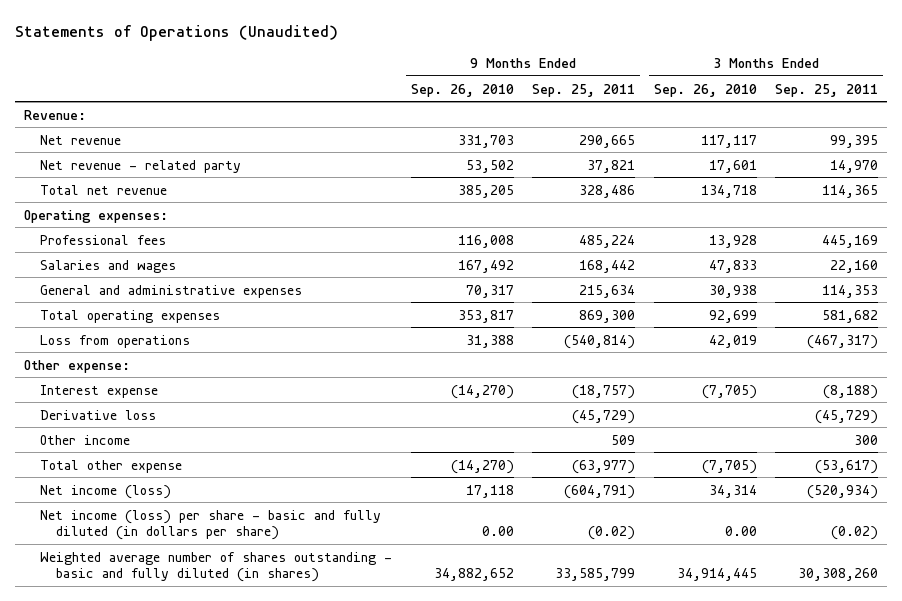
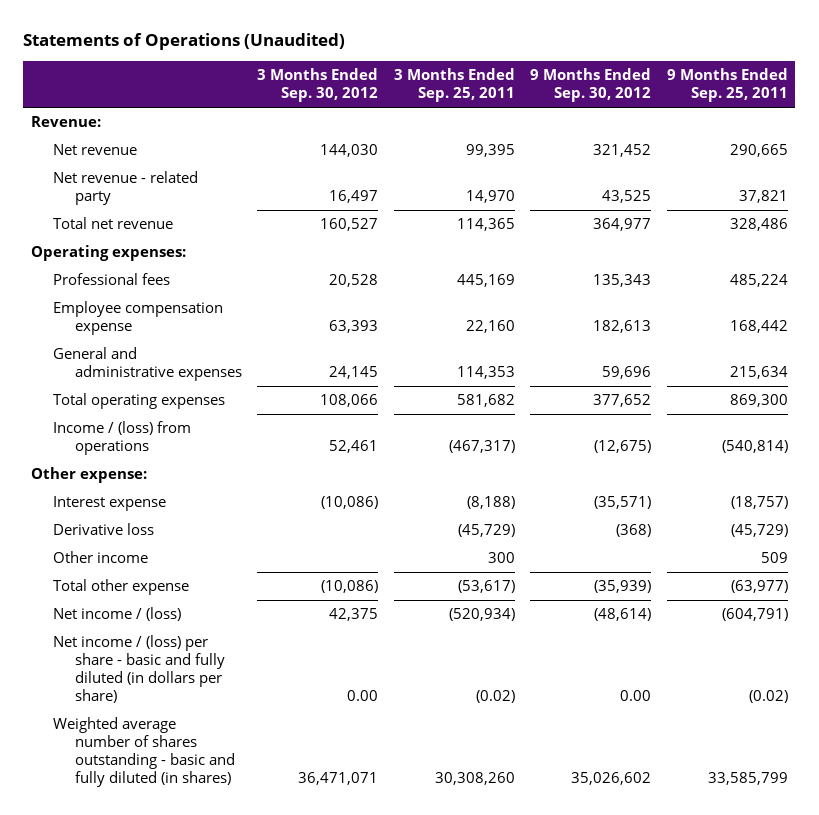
[410,83,514,97] Sep. 26, 2010 -> none
[653,83,757,97] Sep. 26, 2010 -> none
none -> [257,68,379,103] 3 Months Ended Sep. 30, 2012
none -> [530,68,652,103] 9 Months Ended Sep. 30, 2012
[40,259,177,273] Salaries and wages -> [53,301,224,336] Employee compensation expense
[40,334,191,348] Loss from operations -> [53,421,192,456] Income / (loss) from operations
[40,484,172,499] Net income (loss) -> [53,607,182,622] Net income / (loss)
[40,509,382,541] Net income (loss) per share - basic and fully diluted (in dollars per share) -> [53,635,226,704] Net income / (loss) per share - basic and fully diluted (in dollars per share)

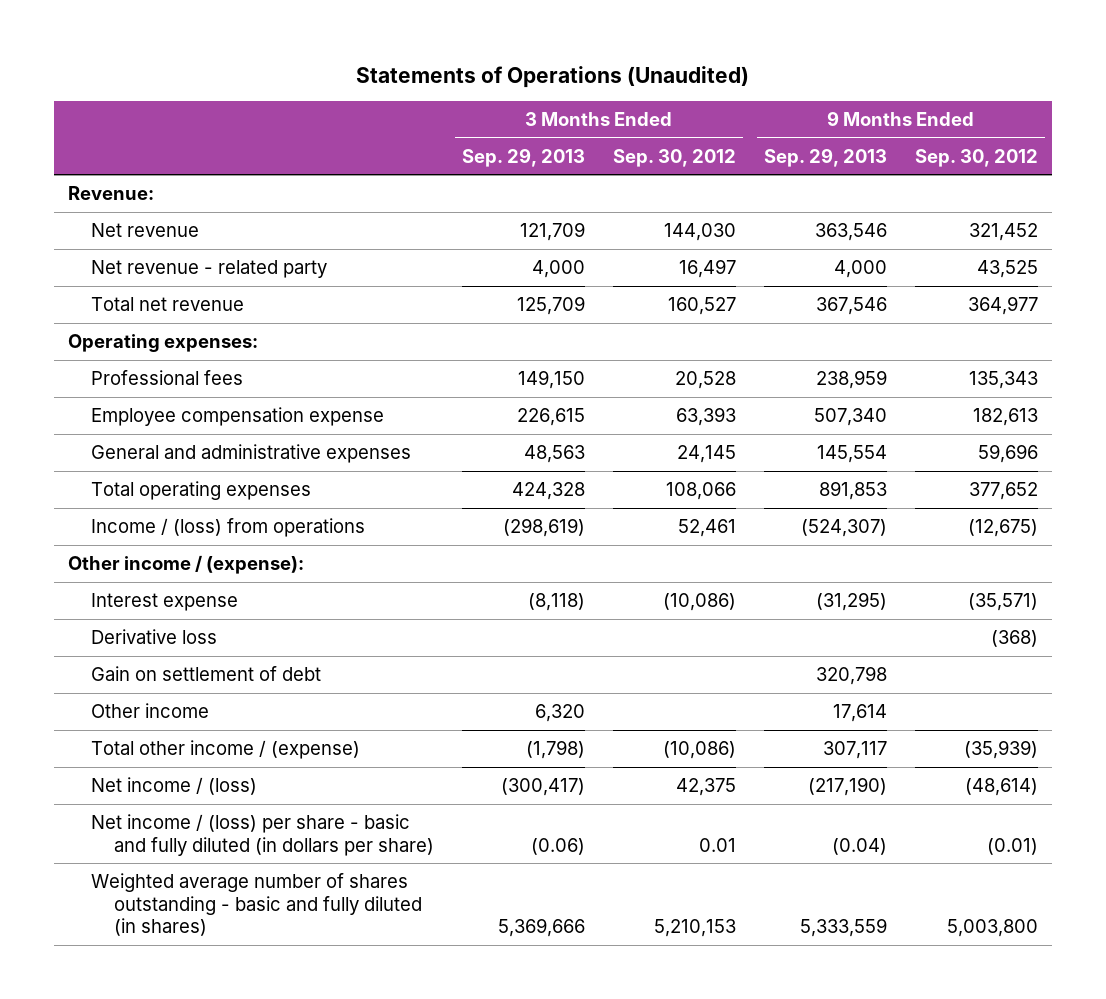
[393,68,515,103] 3 Months Ended Sep. 25, 2011 -> none
[666,68,788,103] 9 Months Ended Sep. 25, 2011 -> none
none -> [461,147,585,167] Sep. 29, 2013
none -> [764,147,888,167] Sep. 29, 2013
[31,467,148,484] Other expense: -> [68,555,305,575] Other income / (expense):
none -> [91,666,322,682] Gain on settlement of debt
[53,579,190,596] Total other expense -> [91,740,361,760] Total other income / (expense)
[347,690,379,702] 0.00 -> [699,837,737,852] 0.01
[620,690,652,702] 0.00 -> [987,837,1039,855] (0.01)
[298,772,379,786] 36,471,071 -> [654,919,737,938] 5,210,153
[571,772,652,786] 35,026,602 -> [947,919,1039,938] 5,003,800

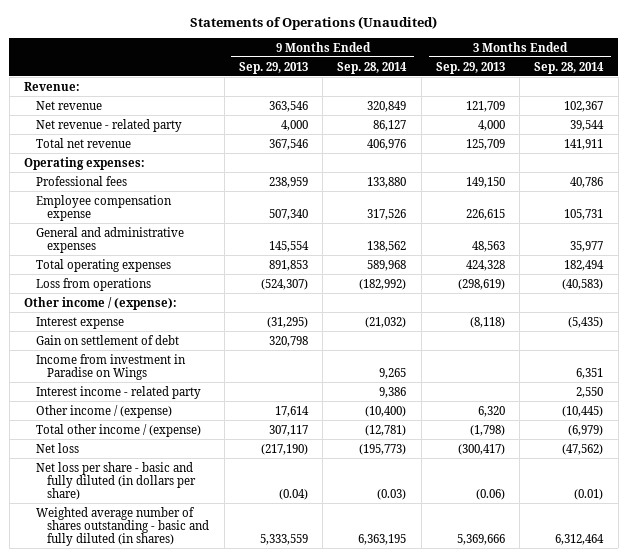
[613,148,737,167] Sep. 30, 2012 -> none
[915,148,1039,167] Sep. 30, 2012 -> none
none -> [337,61,408,74] Sep. 28, 2014
none -> [534,61,605,74] Sep. 28, 2014
[91,518,366,538] Income / (loss) from operations -> [35,277,151,291] Loss from operations
[91,629,218,645] Derivative loss -> none
none -> [35,353,186,380] Income from investment in Paradise on Wings
none -> [35,385,201,399] Interest income - related party
[91,703,210,719] Other income -> [35,404,172,418] Other income / (expense)
[91,777,258,796] Net income / (loss) -> [35,442,79,453] Net loss
[91,814,434,856] Net income / (loss) per share - basic and fully diluted (in dollars per share) -> [35,461,197,500] Net loss per share - basic and fully diluted (in dollars per share)

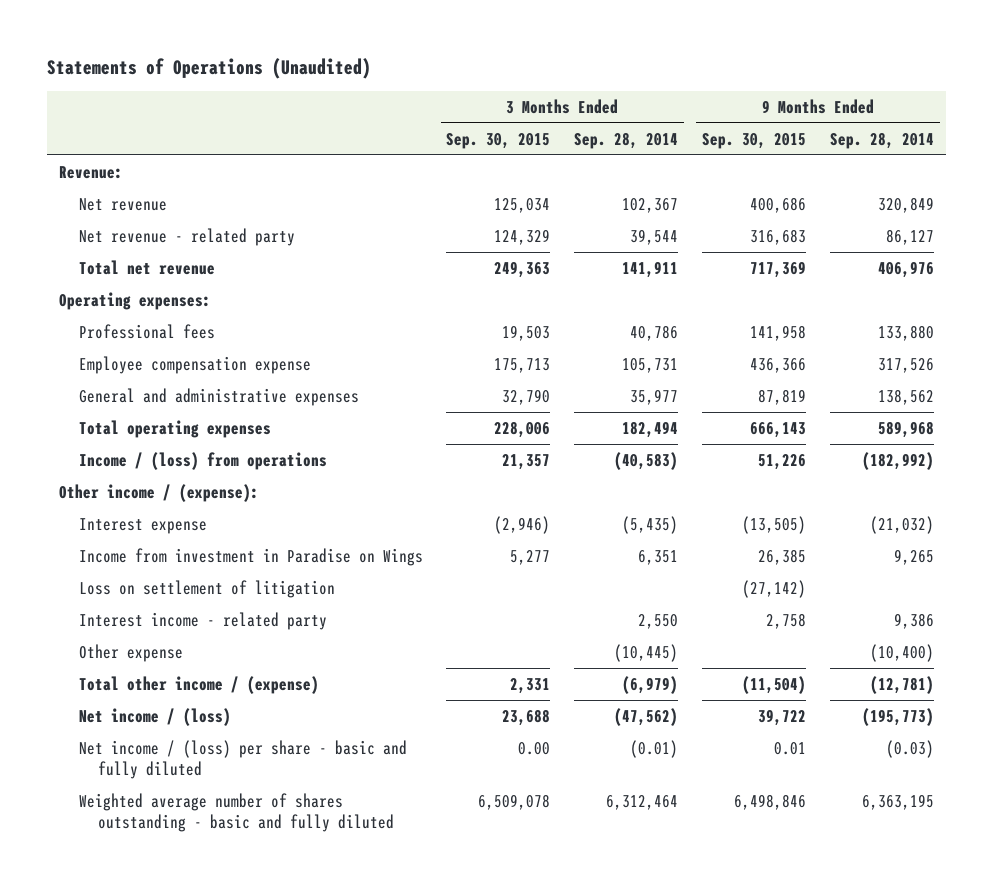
[238,61,308,74] Sep. 29, 2013 -> none
[435,61,505,74] Sep. 29, 2013 -> none
none -> [446,132,551,149] Sep. 30, 2015
none -> [702,132,807,149] Sep. 30, 2015
[35,277,151,291] Loss from operations -> [78,451,327,470] Income / (loss) from operations
[35,334,179,345] Gain on settlement of debt -> none
none -> [78,579,335,598] Loss on settlement of litigation
[35,404,172,418] Other income / (expense) -> [78,643,183,662] Other expense
[35,442,79,453] Net loss -> [78,707,231,726] Net income / (loss)
[35,461,197,500] Net loss per share - basic and fully diluted (in dollars per share) -> [78,739,407,780] Net income / (loss) per share - basic and fully diluted
[35,506,210,546] Weighted average number of shares outstanding - basic and fully diluted (in shares) -> [78,792,395,833] Weighted average number of shares outstanding - basic and fully diluted

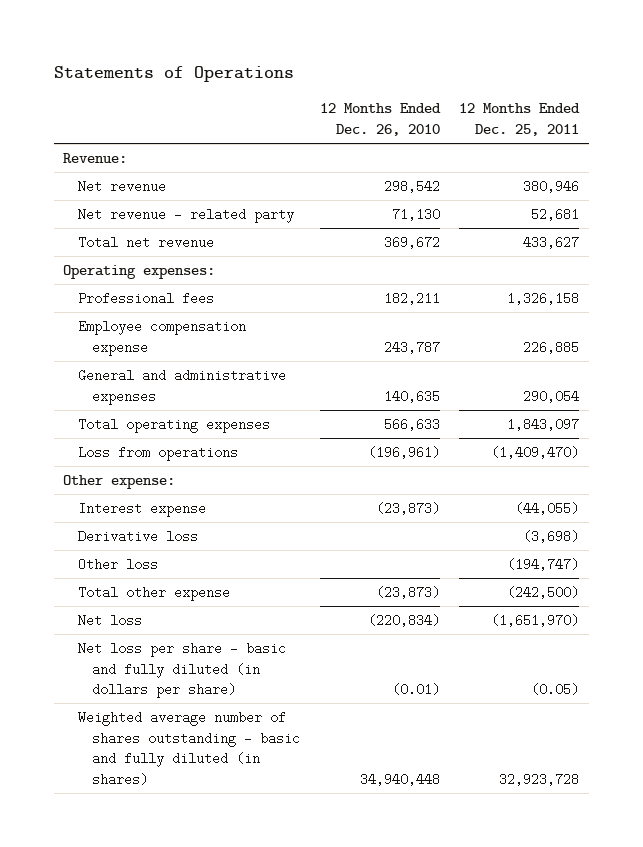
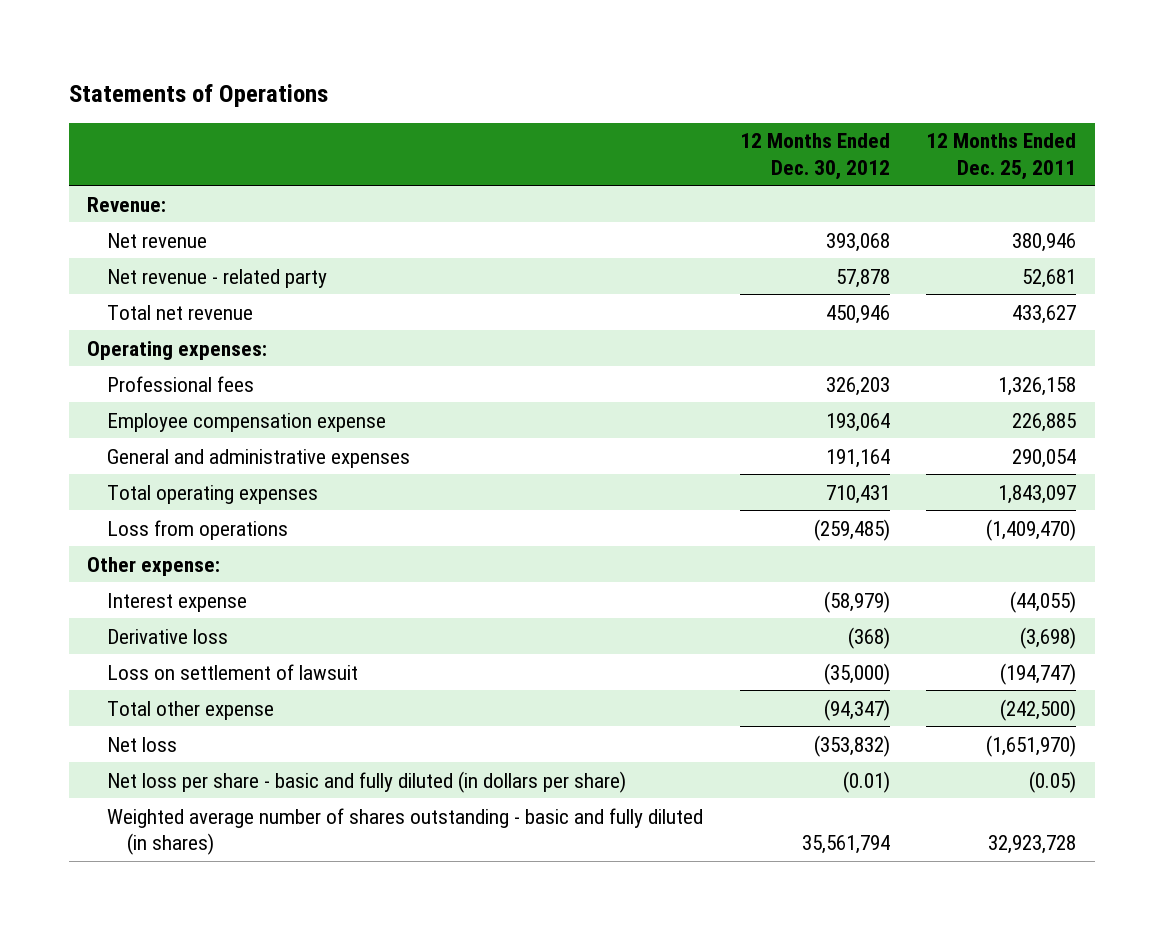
[319,103,441,136] 12 Months Ended Dec. 26, 2010 -> none
none -> [739,133,890,180] 12 Months Ended Dec. 30, 2012
[77,558,158,572] Other loss -> [106,663,358,680] Loss on settlement of lawsuit

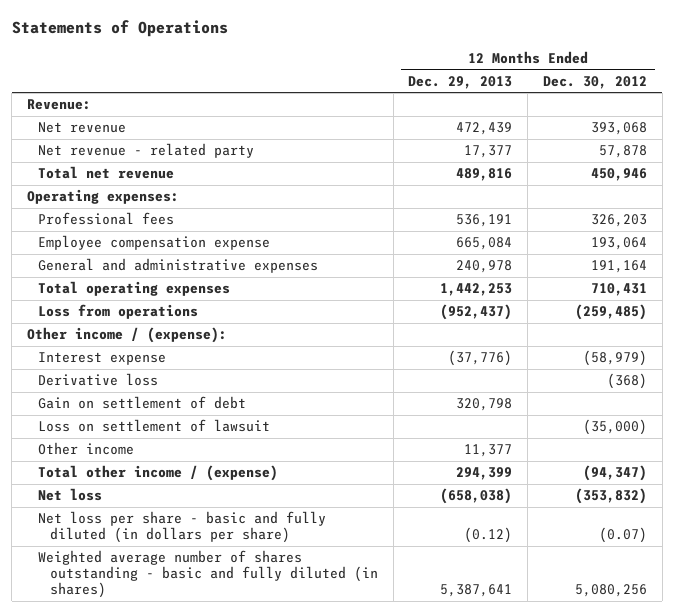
[926,133,1077,180] 12 Months Ended Dec. 25, 2011 -> none
none -> [408,75,513,89] Dec. 29, 2013
[87,556,221,576] Other expense: -> [26,327,227,344] Other income / (expense):
none -> [38,396,247,410] Gain on settlement of debt
none -> [38,442,135,456] Other income
[106,700,274,720] Total other expense -> [38,465,279,482] Total other income / (expense)
[842,770,890,793] (0.01) -> [598,527,647,544] (0.07)
[801,835,890,855] 35,561,794 -> [574,584,647,598] 5,080,256

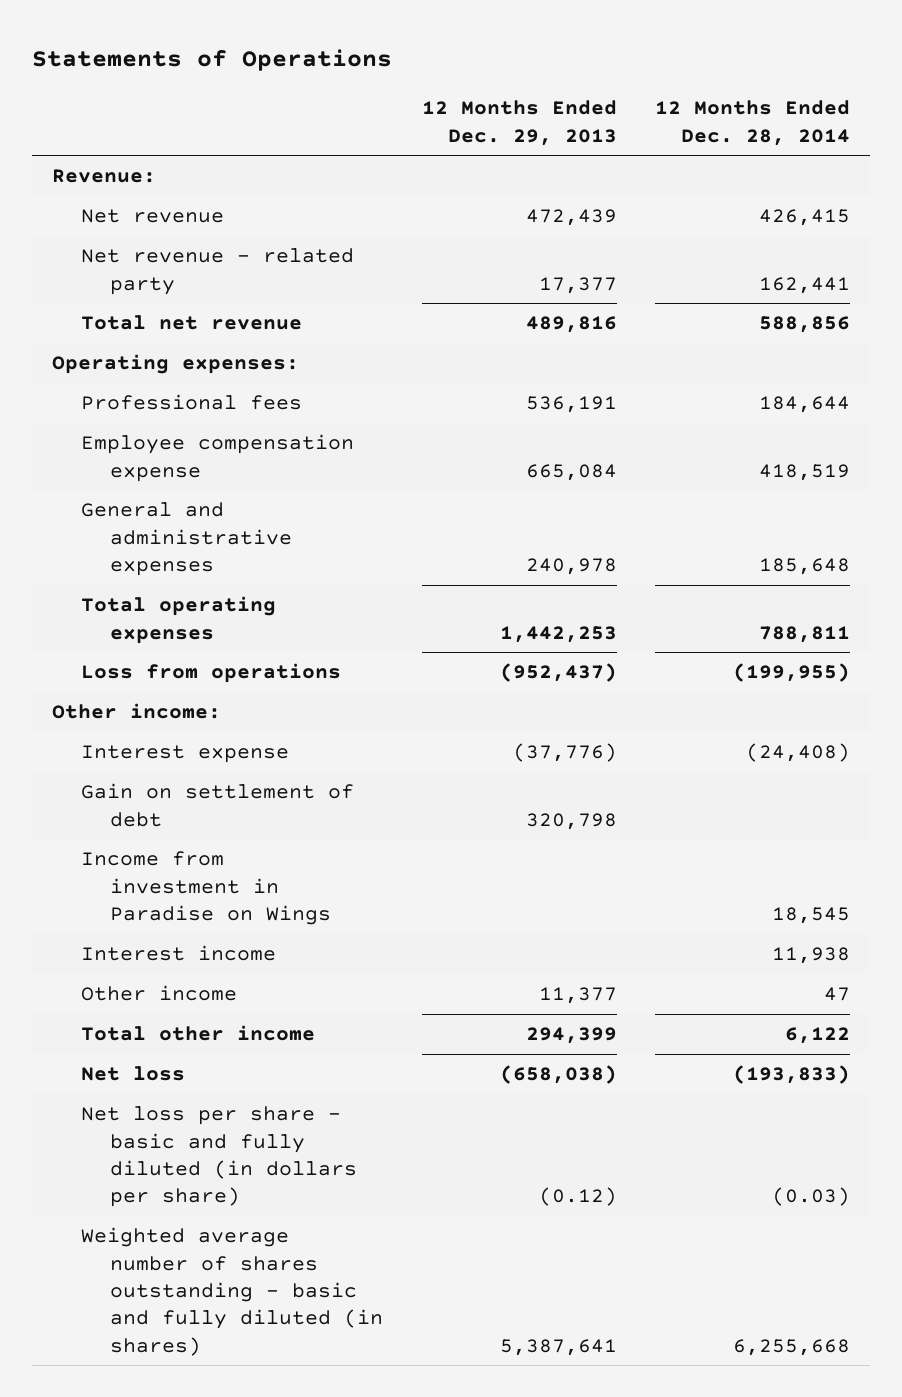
[542,75,647,89] Dec. 30, 2012 -> none
none -> [655,100,851,146] 12 Months Ended Dec. 28, 2014
[26,327,227,344] Other income / (expense): -> [51,703,221,720] Other income:
[38,373,159,387] Derivative loss -> none
[38,419,271,433] Loss on settlement of lawsuit -> none
none -> [80,851,331,926] Income from investment in Paradise on Wings
none -> [80,945,276,962] Interest income
[38,465,279,482] Total other income / (expense) -> [80,1025,315,1042] Total other income

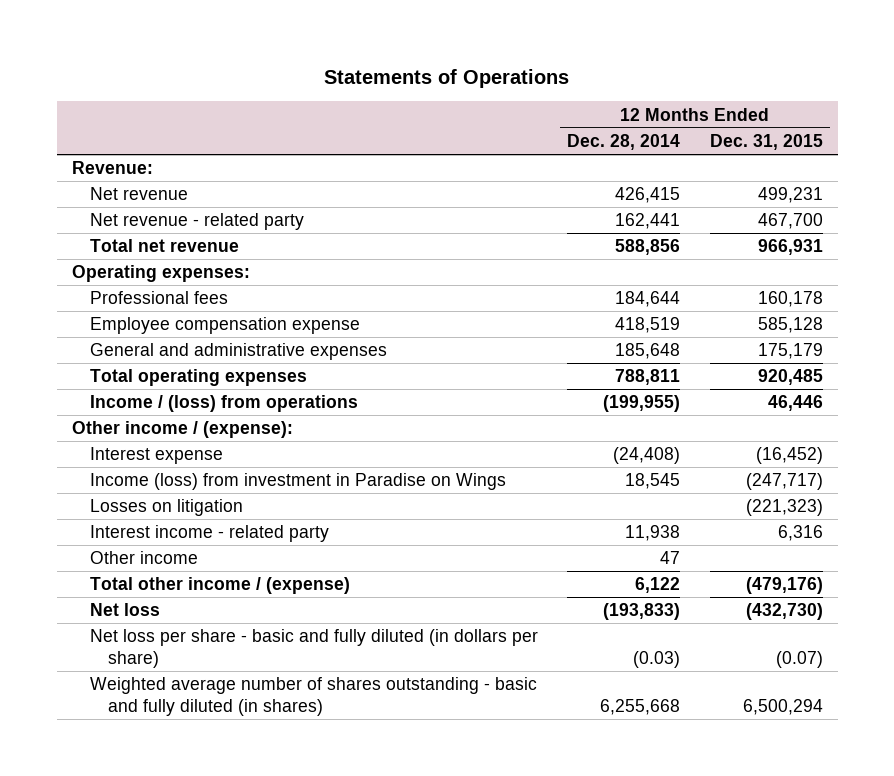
[421,100,617,146] 12 Months Ended Dec. 29, 2013 -> none
none -> [709,134,823,151] Dec. 31, 2015
[80,663,341,684] Loss from operations -> [89,395,358,413] Income / (loss) from operations
[51,703,221,720] Other income: -> [71,421,293,439] Other income / (expense):
[80,783,354,827] Gain on settlement of debt -> none
[80,851,331,926] Income from investment in Paradise on Wings -> [89,473,506,491] Income (loss) from investment in Paradise on Wings
none -> [89,499,243,517] Losses on litigation
[80,945,276,962] Interest income -> [89,525,329,543] Interest income - related party
[80,1025,315,1042] Total other income -> [89,577,350,595] Total other income / (expense)

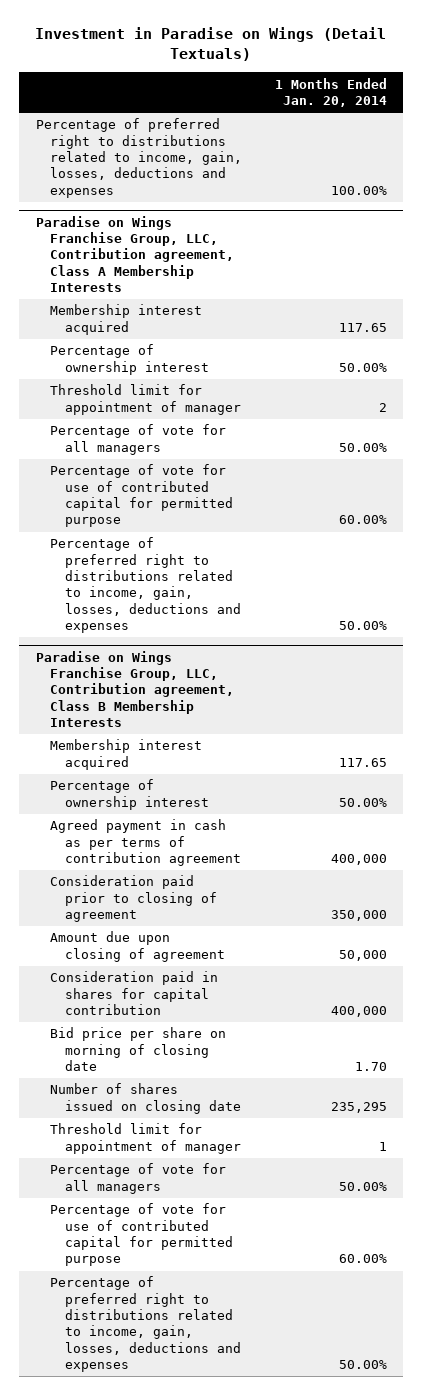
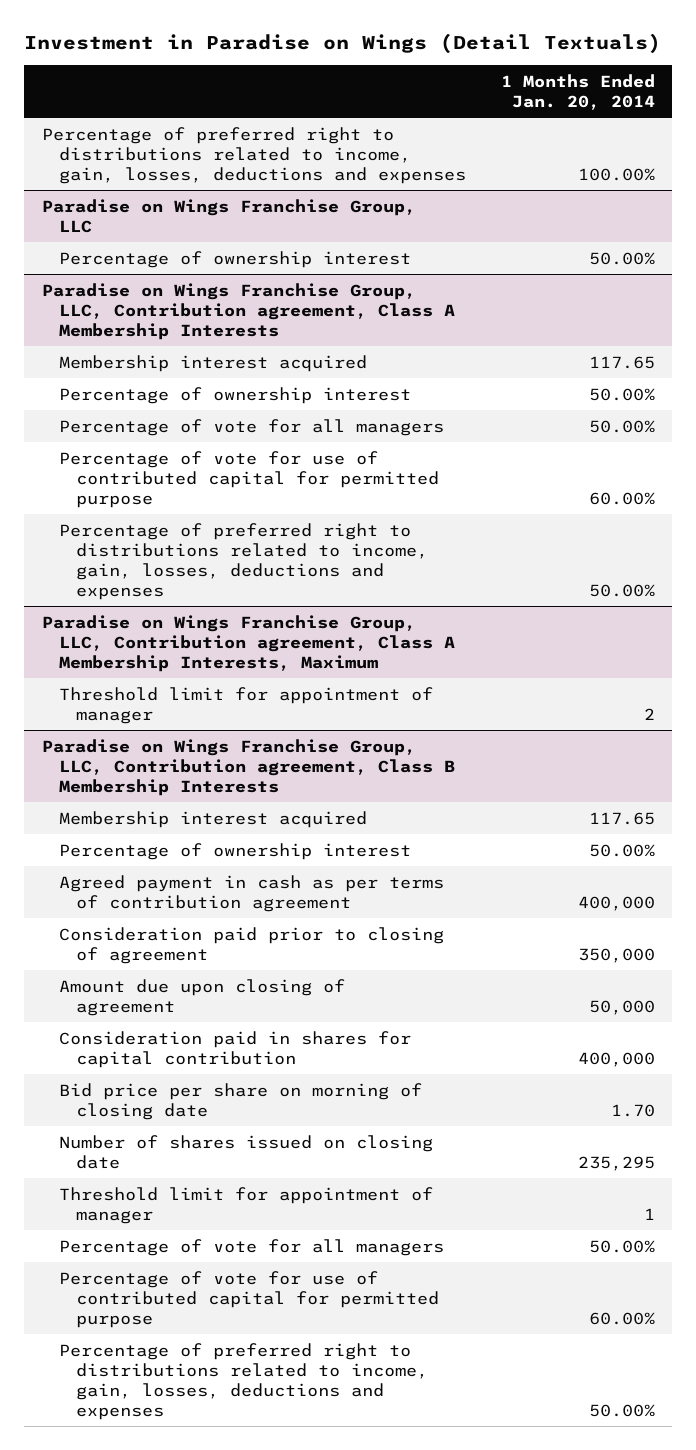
none -> [41,198,416,233] Paradise on Wings Franchise Group, LLC
none -> [58,250,411,268] Percentage of ownership interest
[50,384,241,415] Threshold limit for appointment of manager -> none
none -> [41,614,455,672] Paradise on Wings Franchise Group, LLC, Contribution agreement, Class A Membership Interests, Maximum
none -> [58,686,433,724] Threshold limit for appointment of manager

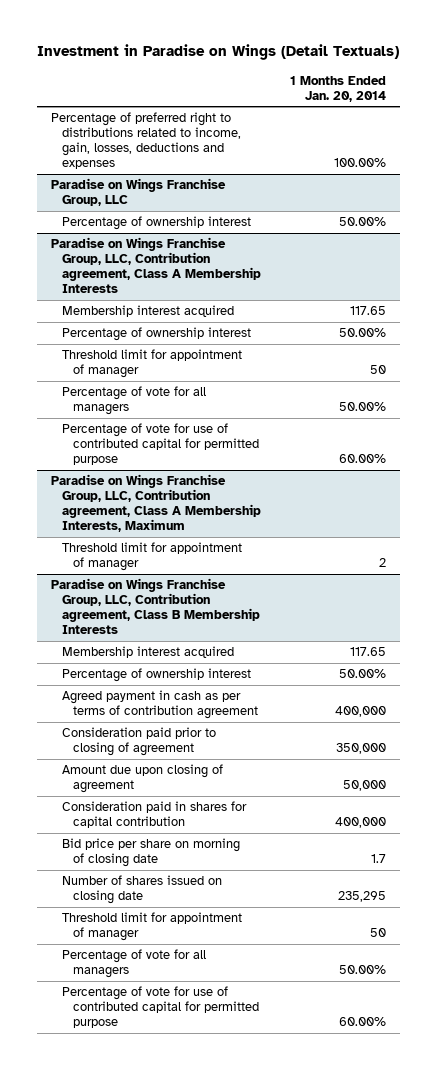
none -> [62,349,243,379] Threshold limit for appointment of manager
[58,522,428,600] Percentage of preferred right to distributions related to income, gain, losses, deductions and expenses -> none
[610,1103,655,1117] 1.70 -> [370,854,386,864] 1.7
[643,1207,655,1220] 1 -> [369,928,386,938] 50
[58,1342,428,1420] Percentage of preferred right to distributions related to income, gain, losses, deductions and expenses -> none

